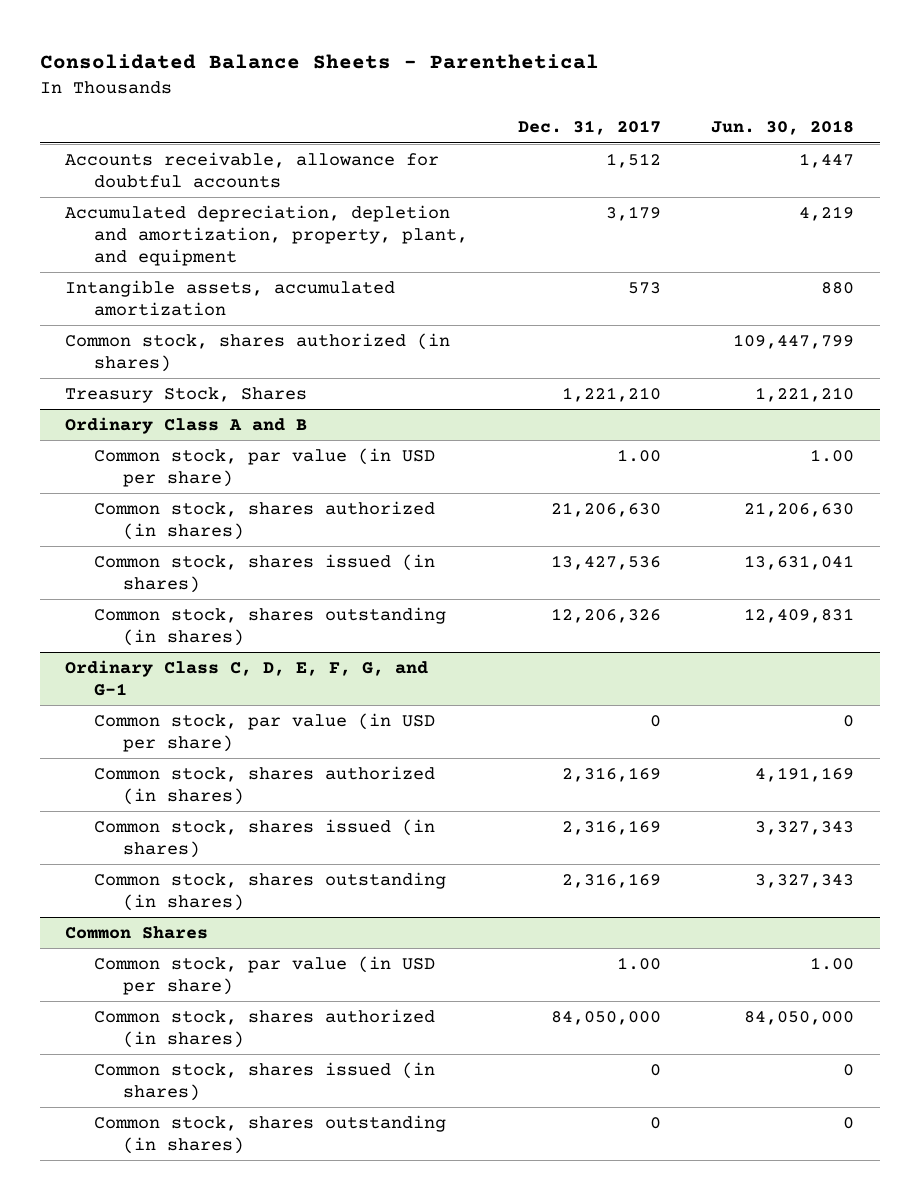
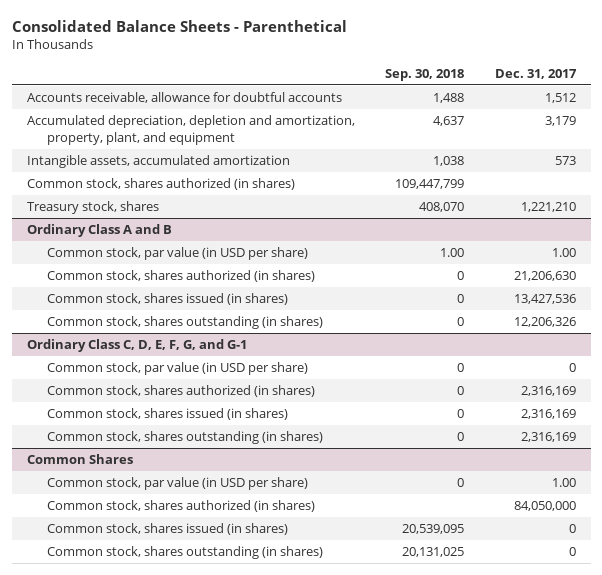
[711,120,855,136] Jun. 30, 2018 -> none
none -> [385,68,465,81] Sep. 30, 2018
[65,386,308,403] Treasury Stock, Shares -> [26,201,159,215] Treasury stock, shares

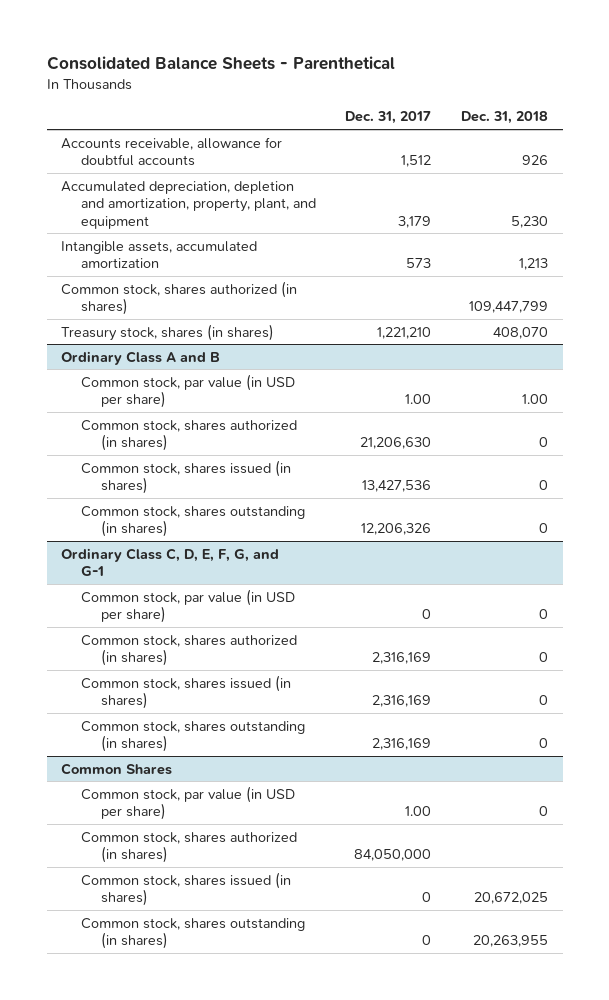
[385,68,465,81] Sep. 30, 2018 -> none
none -> [460,111,548,125] Dec. 31, 2018
[26,201,159,215] Treasury stock, shares -> [61,323,275,341] Treasury stock, shares (in shares)

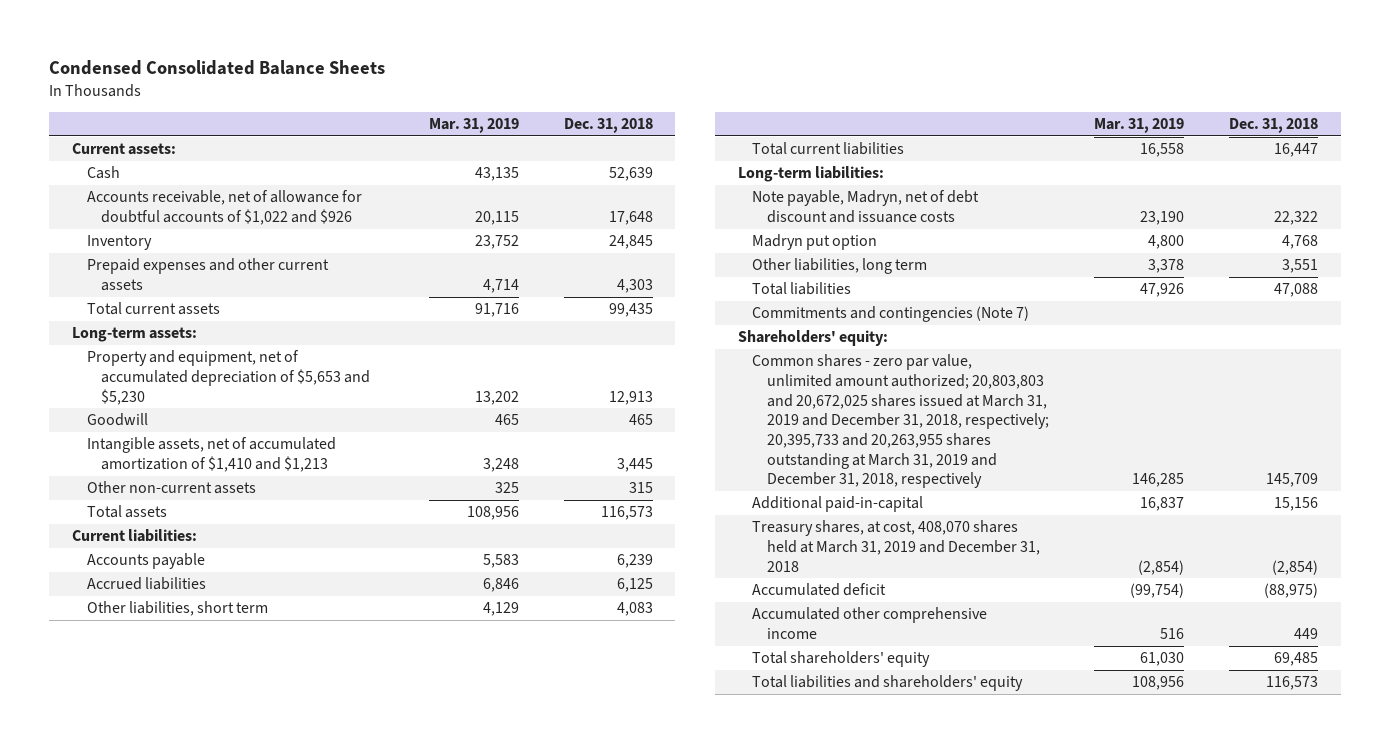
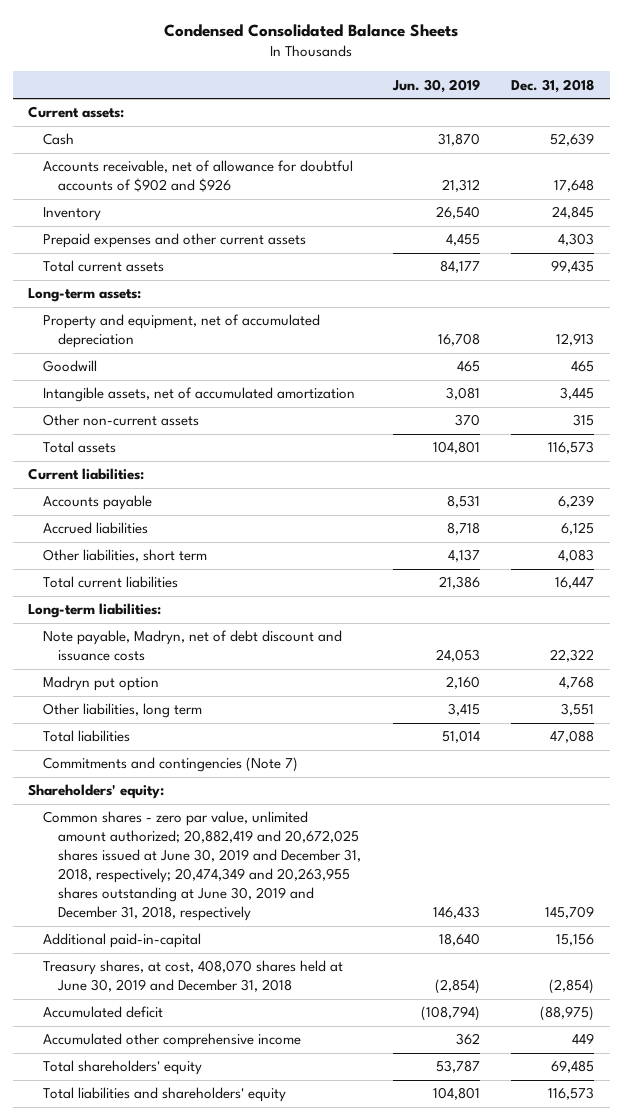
[428,117,519,133] Mar. 31, 2019 -> none
none -> [391,78,480,93] Jun. 30, 2019
[86,190,362,225] Accounts receivable, net of allowance for doubtful accounts of $1,022 and $926 -> [43,160,354,193] Accounts receivable, net of allowance for doubtful accounts of $902 and $926
[86,350,371,405] Property and equipment, net of accumulated depreciation of $5,653 and $5,230 -> [43,314,321,349] Property and equipment, net of accumulated depreciation
[86,437,336,472] Intangible assets, net of accumulated amortization of $1,410 and $1,213 -> [43,387,356,403] Intangible assets, net of accumulated amortization
[752,354,1050,489] Common shares - zero par value, unlimited amount authorized; 20,803,803 and 20,672,025 shares issued at March 31, 2019 and December 31, 2018, respectively; 20,395,733 and 20,263,955 shares outstanding at March 31, 2019 and December 31, 2018, respectively -> [43,811,362,922] Common shares - zero par value, unlimited amount authorized; 20,882,419 and 20,672,025 shares issued at June 30, 2019 and December 31, 2018, respectively; 20,474,349 and 20,263,955 shares outstanding at June 30, 2019 and December 31, 2018, respectively
[752,520,1041,572] Treasury shares, at cost, 408,070 shares held at March 31, 2019 and December 31, 2018 -> [43,960,344,993] Treasury shares, at cost, 408,070 shares held at June 30, 2019 and December 31, 2018

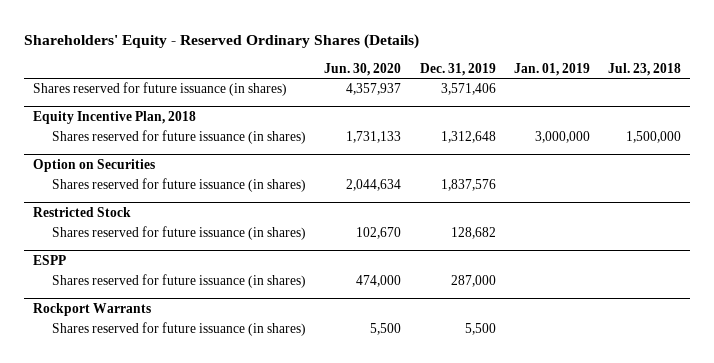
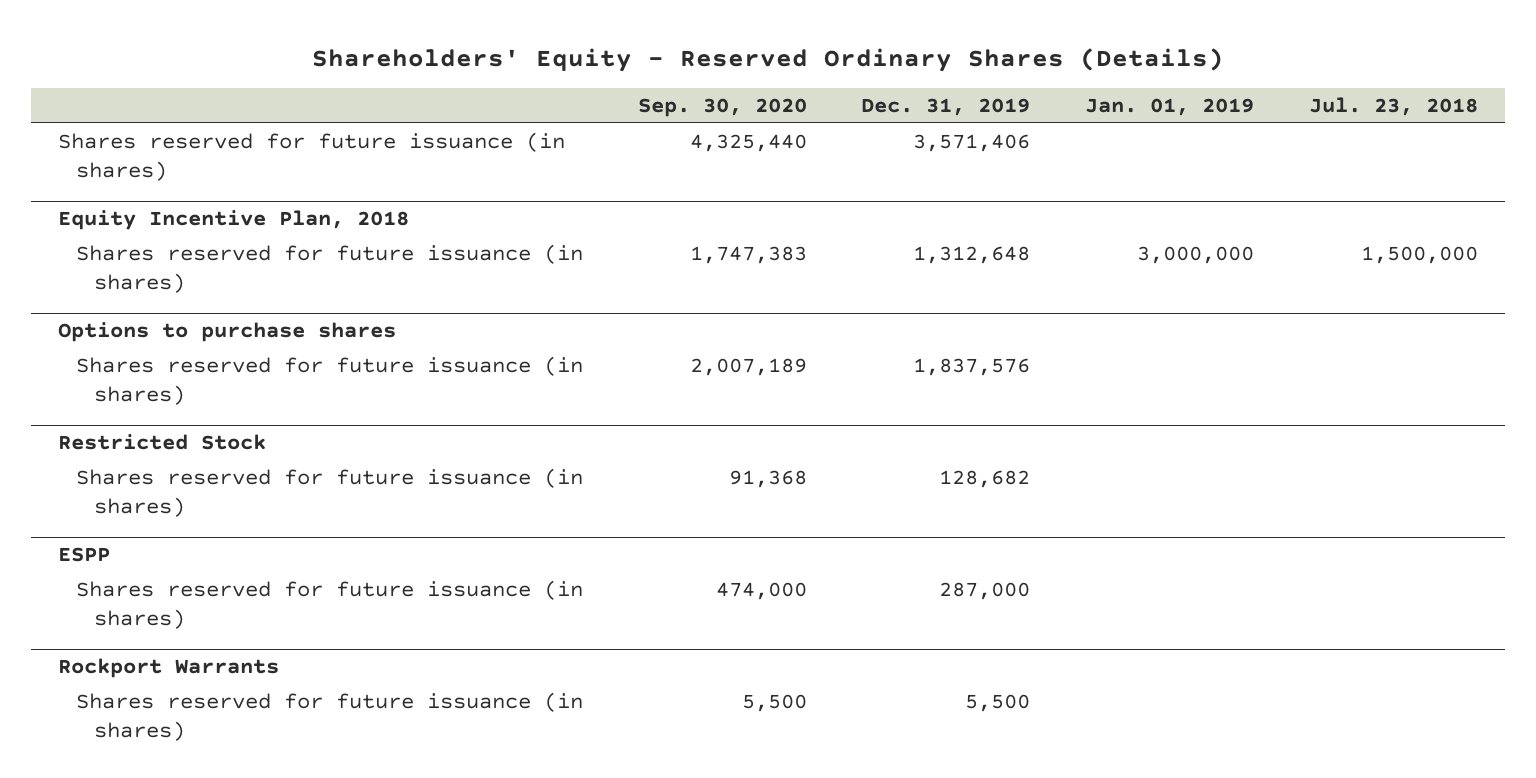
[324,62,402,76] Jun. 30, 2020 -> none
none -> [637,98,807,118] Sep. 30, 2020
[33,159,156,173] Option on Securities -> [58,322,397,343] Options to purchase shares

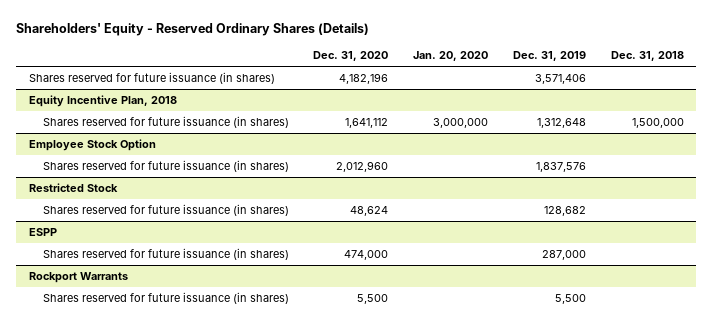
[637,98,807,118] Sep. 30, 2020 -> none
[1085,98,1255,117] Jan. 01, 2019 -> none
[1308,97,1478,117] Jul. 23, 2018 -> none
none -> [313,51,389,62] Dec. 31, 2020
none -> [413,51,489,62] Jan. 20, 2020
none -> [610,51,684,62] Dec. 31, 2018
[58,322,397,343] Options to purchase shares -> [28,138,156,151] Employee Stock Option

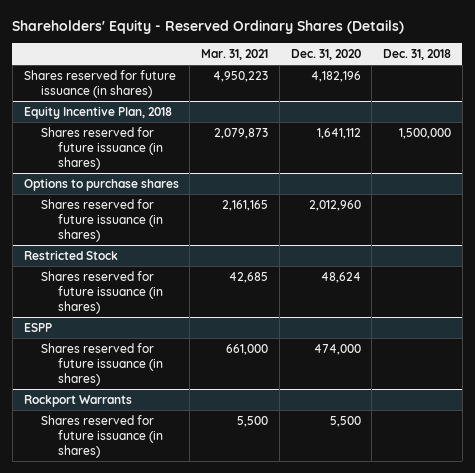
[413,51,489,62] Jan. 20, 2020 -> none
[513,51,587,62] Dec. 31, 2019 -> none
none -> [201,49,269,61] Mar. 31, 2021
[28,138,156,151] Employee Stock Option -> [23,177,179,191] Options to purchase shares

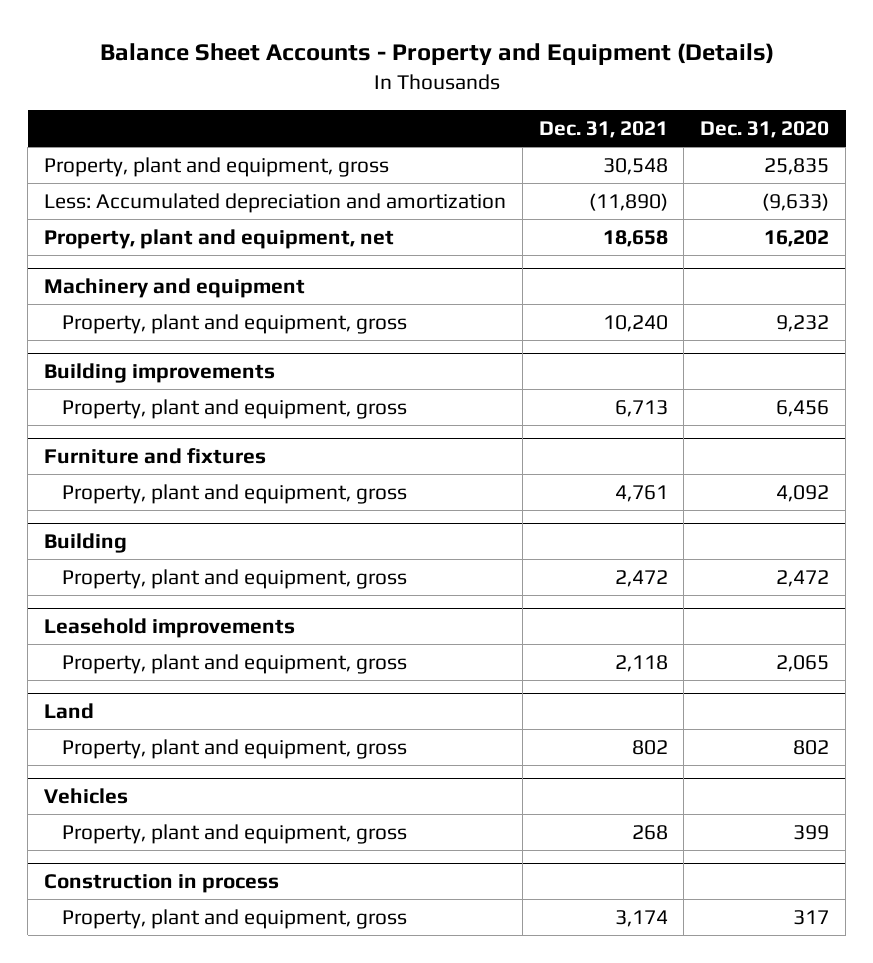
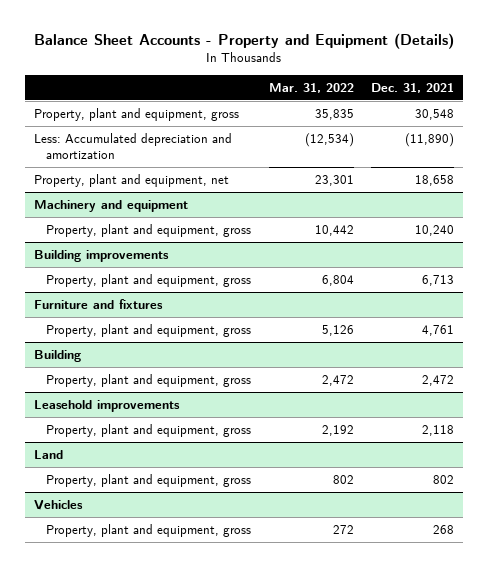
[700,120,830,138] Dec. 31, 2020 -> none
none -> [268,82,354,93] Mar. 31, 2022
[44,874,280,894] Construction in process -> none
[62,909,408,930] Property, plant and equipment, gross -> none

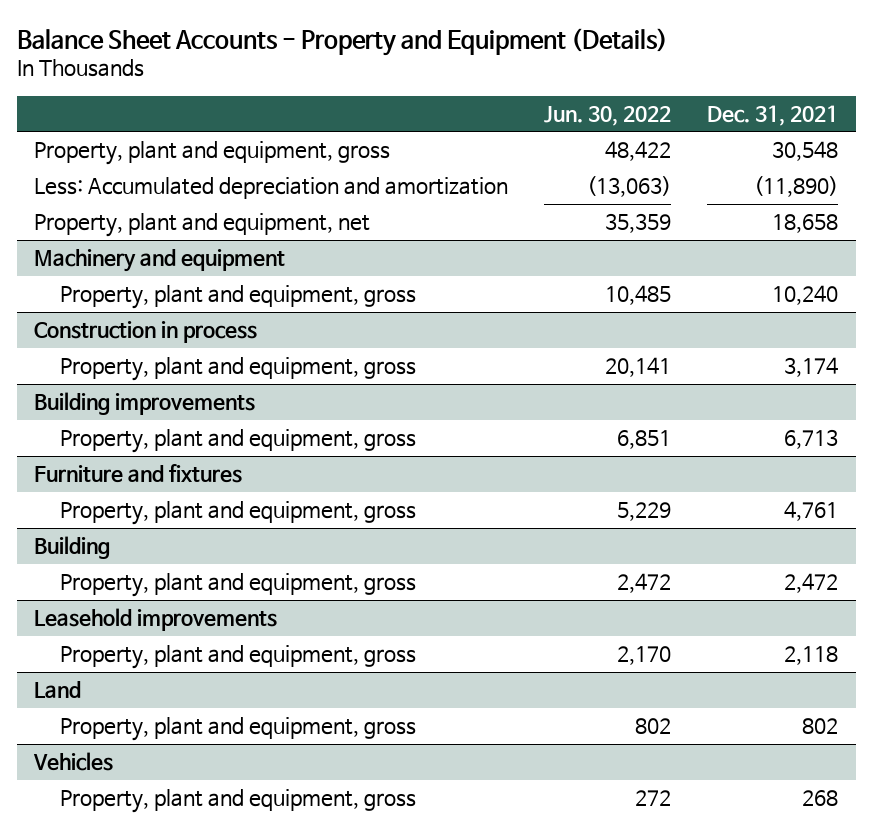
[268,82,354,93] Mar. 31, 2022 -> none
none -> [544,105,672,126] Jun. 30, 2022
none -> [34,321,258,344] Construction in process
none -> [60,357,417,382] Property, plant and equipment, gross

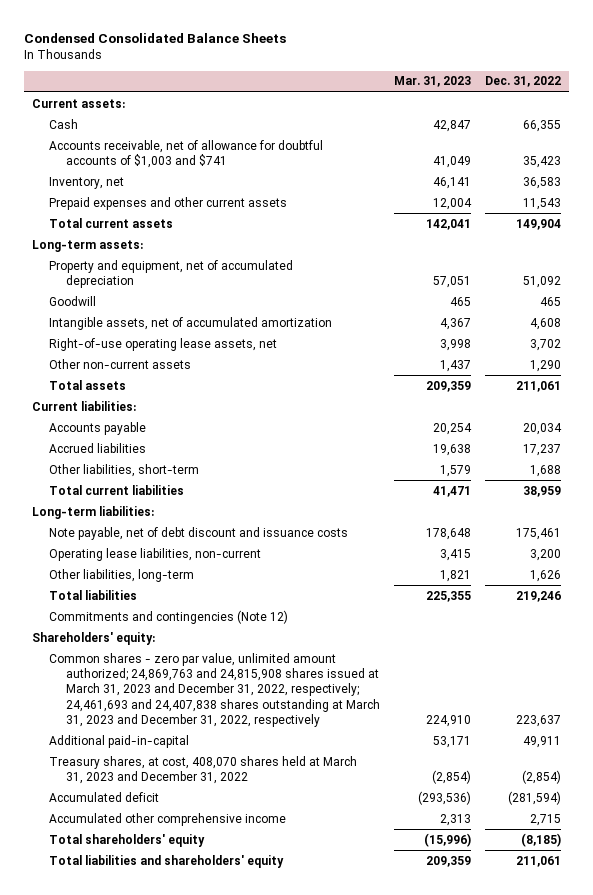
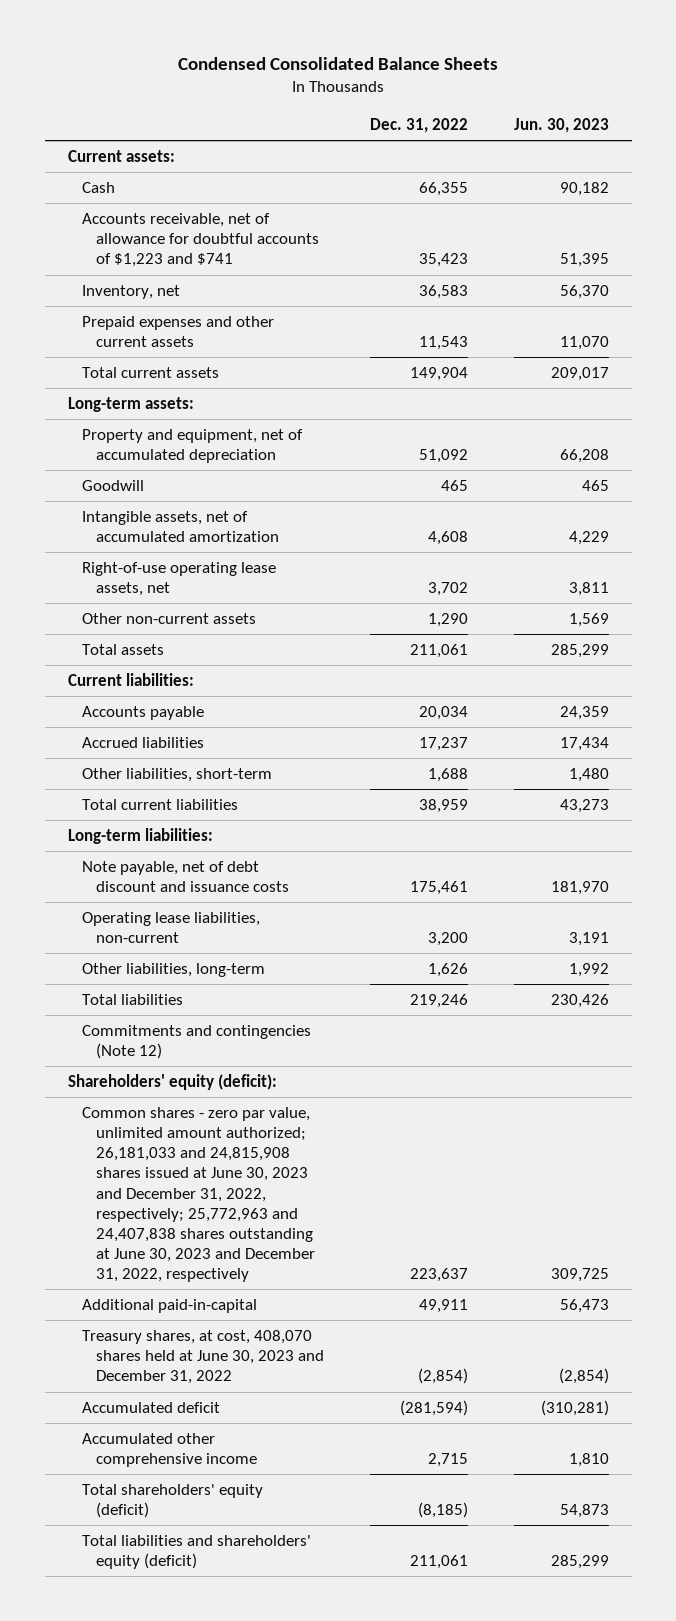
[394,76,472,88] Mar. 31, 2023 -> none
none -> [513,117,609,133] Jun. 30, 2023
[48,139,323,169] Accounts receivable, net of allowance for doubtful accounts of $1,003 and $741 -> [81,213,320,268] Accounts receivable, net of allowance for doubtful accounts of $1,223 and $741
[31,631,155,645] Shareholders' equity: -> [67,1074,277,1091] Shareholders' equity (deficit):
[48,652,380,727] Common shares - zero par value, unlimited amount authorized; 24,869,763 and 24,815,908 shares issued at March 31, 2023 and December 31, 2022, respectively; 24,461,693 and 24,407,838 shares outstanding at March 31, 2023 and December 31, 2022, respectively -> [81,1107,316,1283] Common shares - zero par value, unlimited amount authorized; 26,181,033 and 24,815,908 shares issued at June 30, 2023 and December 31, 2022, respectively; 25,772,963 and 24,407,838 shares outstanding at June 30, 2023 and December 31, 2022, respectively
[48,755,357,785] Treasury shares, at cost, 408,070 shares held at March 31, 2023 and December 31, 2022 -> [81,1330,325,1385] Treasury shares, at cost, 408,070 shares held at June 30, 2023 and December 31, 2022
[48,833,205,847] Total shareholders' equity -> [81,1484,263,1519] Total shareholders' equity (deficit)
[48,854,284,868] Total liabilities and shareholders' equity -> [81,1535,311,1570] Total liabilities and shareholders' equity (deficit)

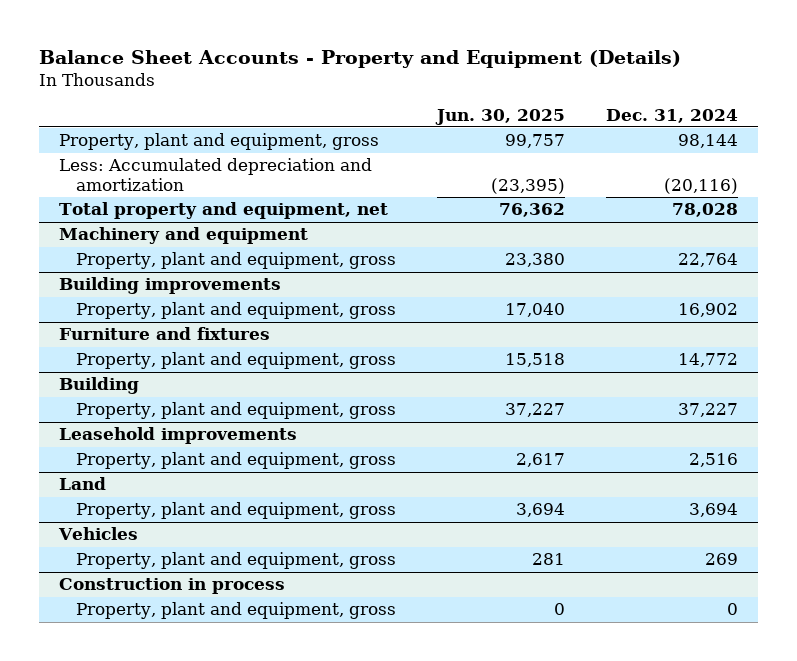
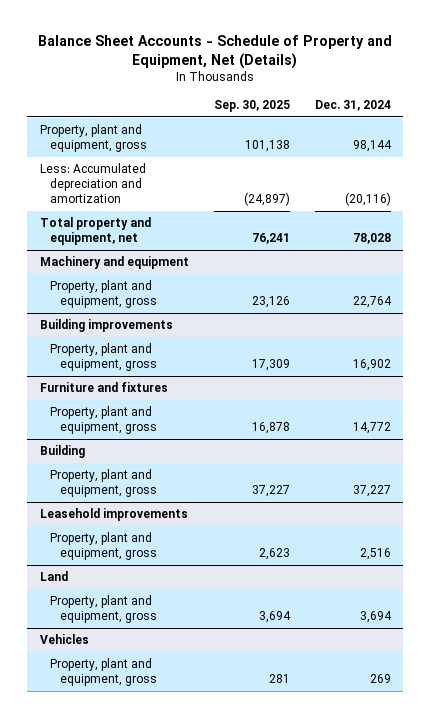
[38,50,681,69] Balance Sheet Accounts - Property and Equipment (Details) -> [38,34,393,69] Balance Sheet Accounts - Schedule of Property and Equipment, Net (Details)
[435,108,566,125] Jun. 30, 2025 -> none
none -> [213,100,290,113] Sep. 30, 2025
[59,578,286,595] Construction in process -> none
[76,602,397,620] Property, plant and equipment, gross -> none

